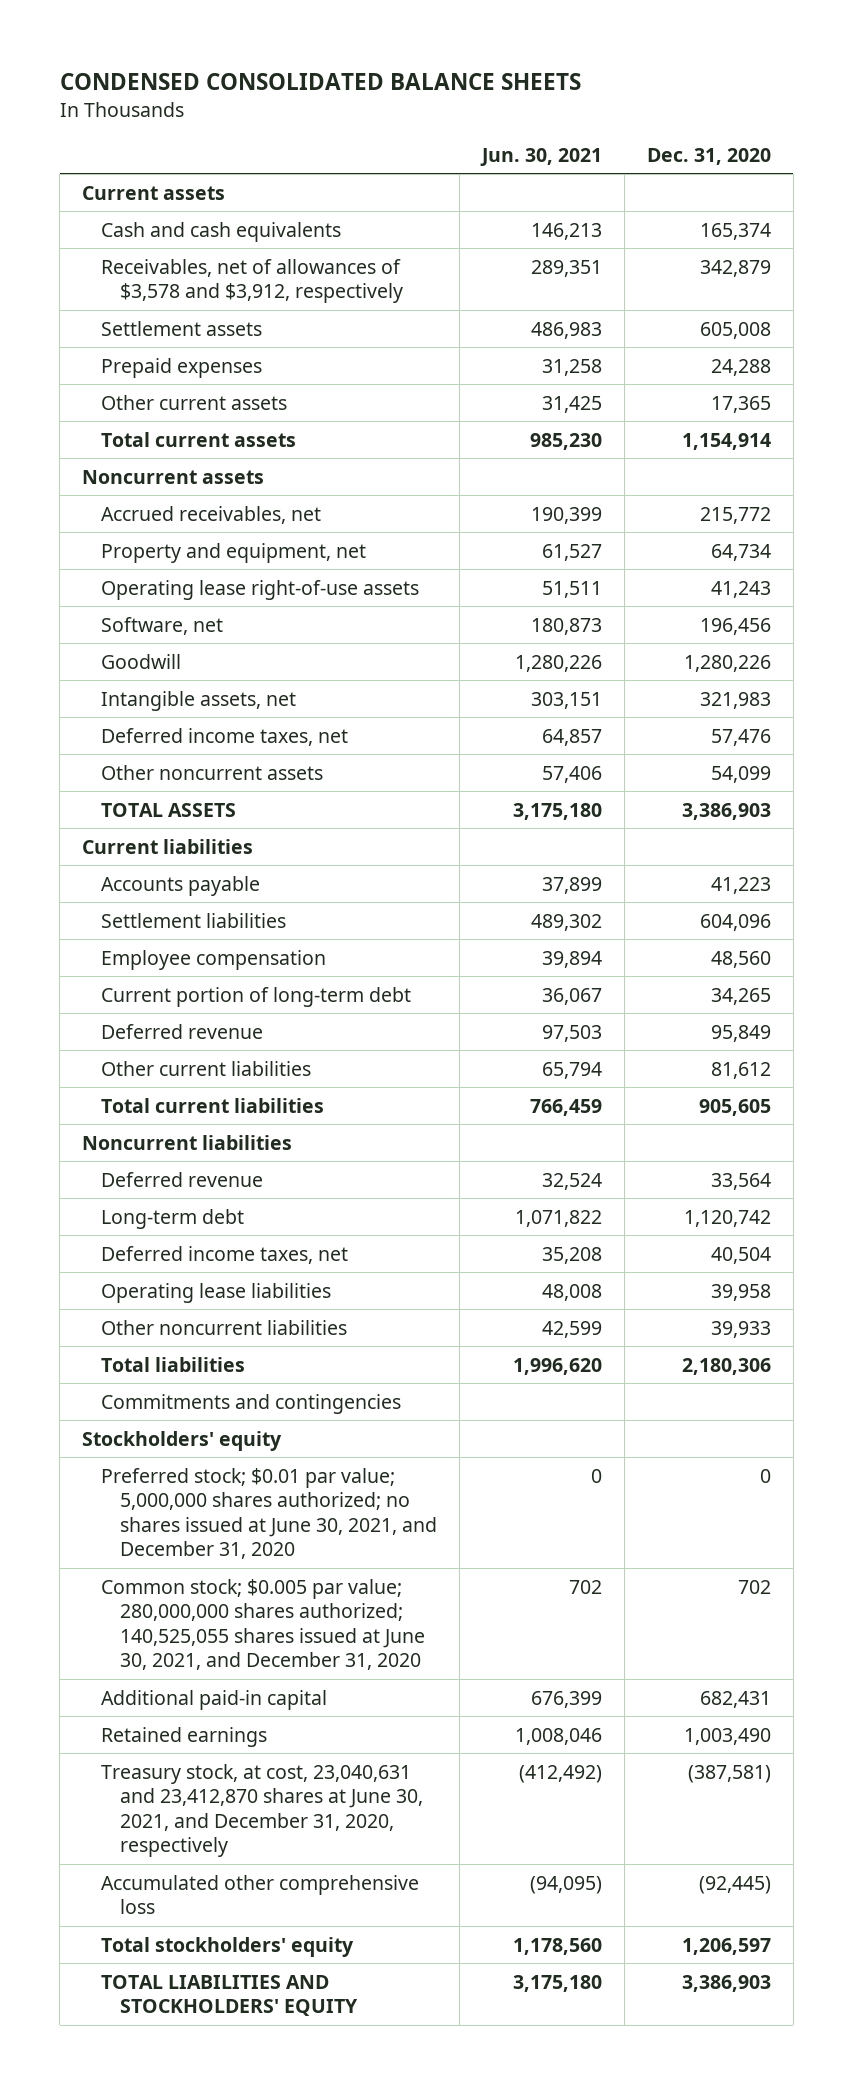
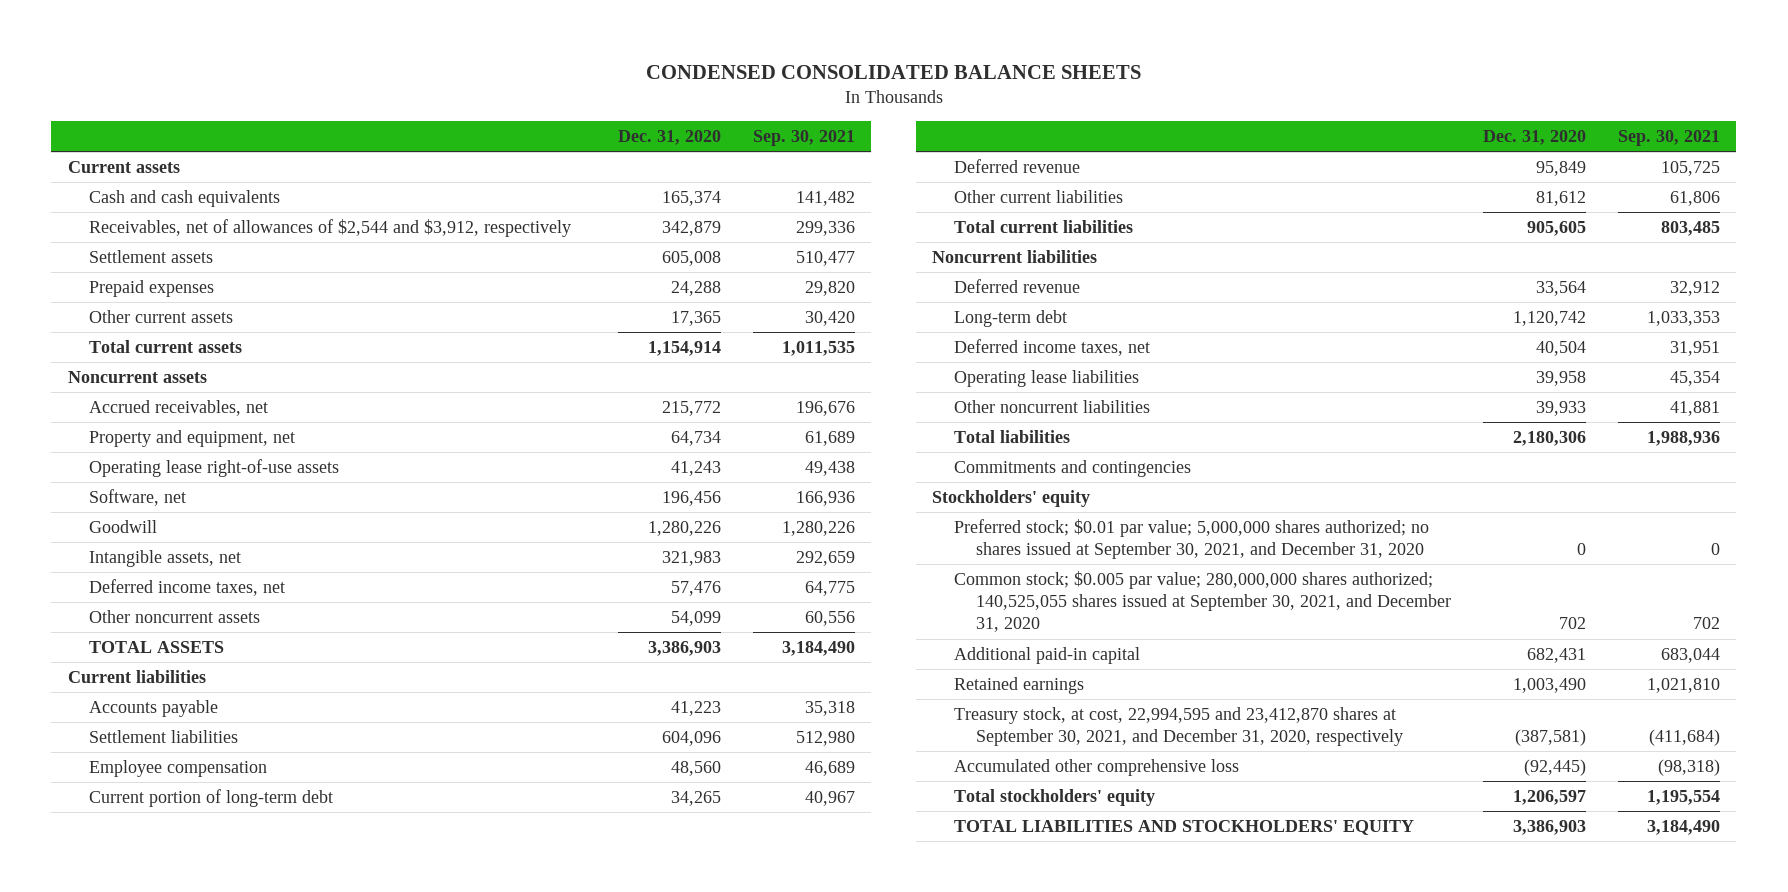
[479,148,602,167] Jun. 30, 2021 -> none
none -> [753,130,856,147] Sep. 30, 2021
[100,258,403,304] Receivables, net of allowances of $3,578 and $3,912, respectively -> [89,218,572,237] Receivables, net of allowances of $2,544 and $3,912, respectively
[100,1467,437,1560] Preferred stock; $0.01 par value; 5,000,000 shares authorized; no shares issued at June 30, 2021, and December 31, 2020 -> [953,518,1429,560] Preferred stock; $0.01 par value; 5,000,000 shares authorized; no shares issued at September 30, 2021, and December 31, 2020
[100,1578,425,1671] Common stock; $0.005 par value; 280,000,000 shares authorized; 140,525,055 shares issued at June 30, 2021, and December 31, 2020 -> [953,570,1451,633] Common stock; $0.005 par value; 280,000,000 shares authorized; 140,525,055 shares issued at September 30, 2021, and December 31, 2020
[100,1763,423,1858] Treasury stock, at cost, 23,040,631 and 23,412,870 shares at June 30, 2021, and December 31, 2020, respectively -> [953,706,1403,747] Treasury stock, at cost, 22,994,595 and 23,412,870 shares at September 30, 2021, and December 31, 2020, respectively

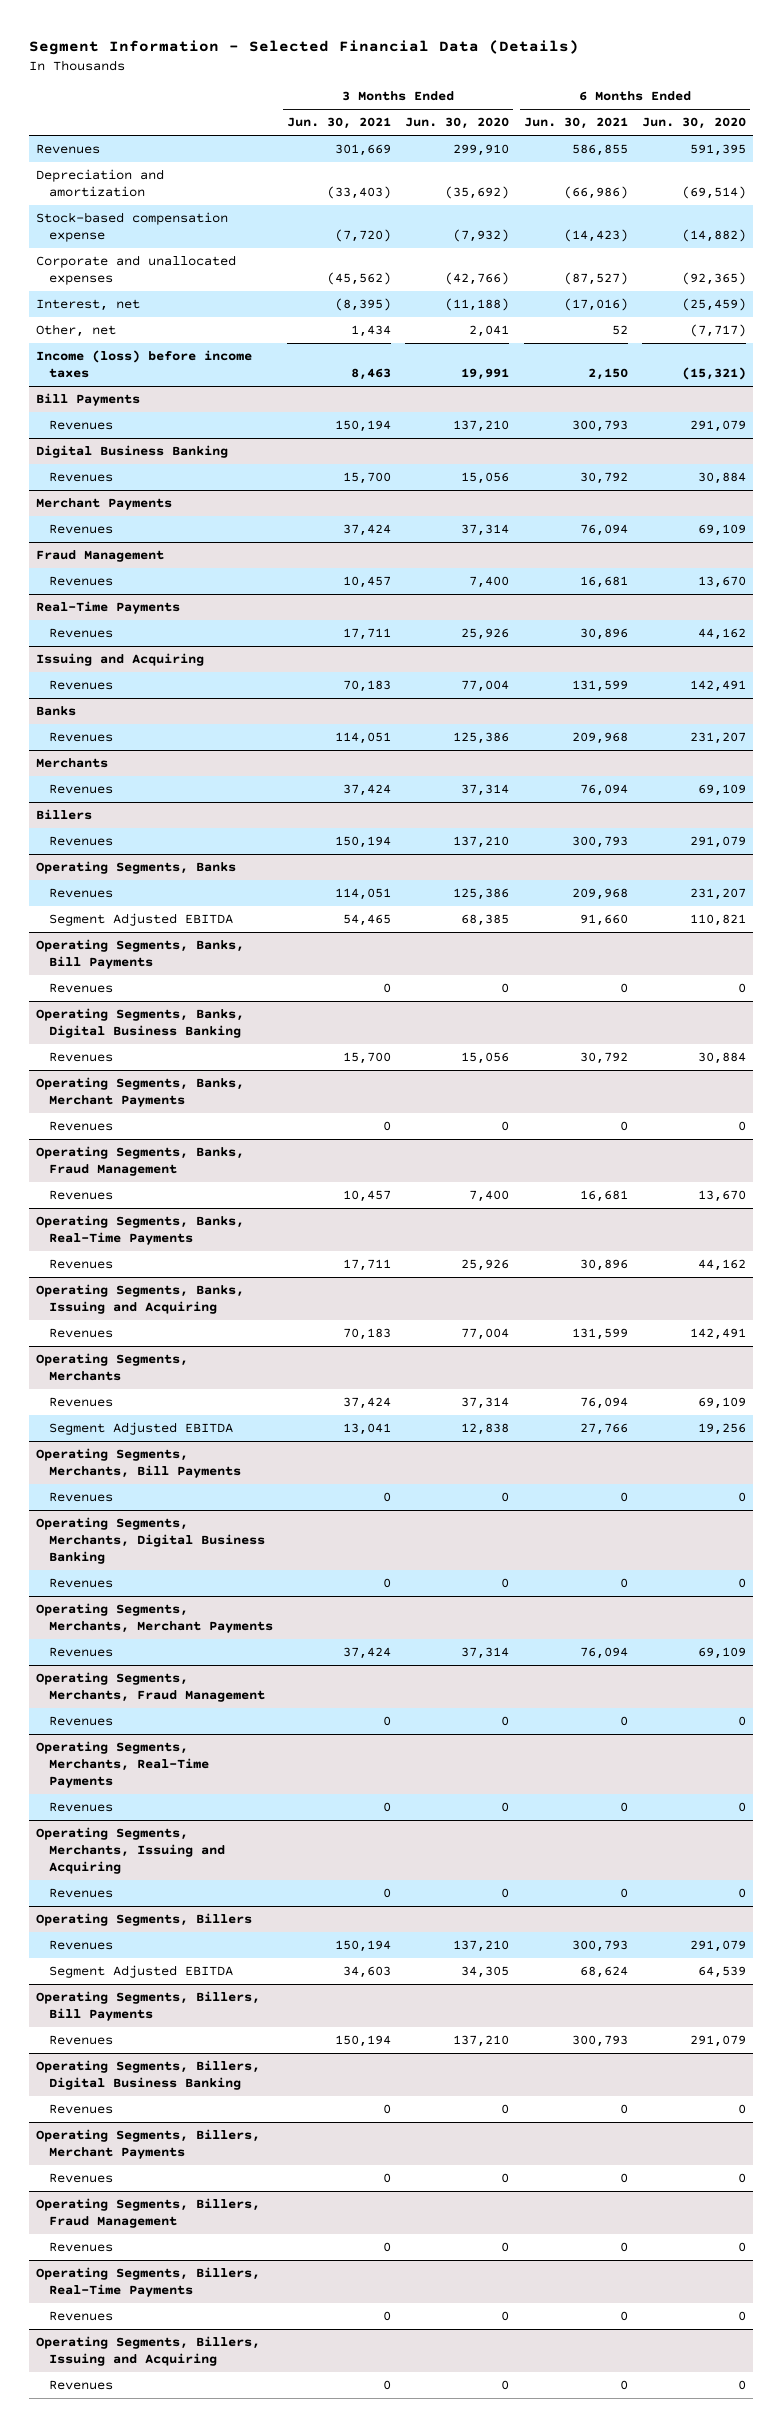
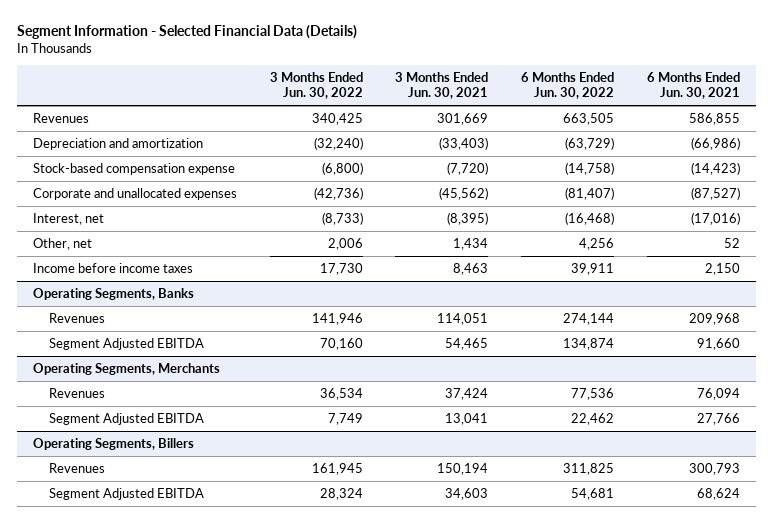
[405,117,510,130] Jun. 30, 2020 -> none
[641,117,746,130] Jun. 30, 2020 -> none
none -> [269,72,363,100] 3 Months Ended Jun. 30, 2022
none -> [520,72,614,100] 6 Months Ended Jun. 30, 2022
[36,393,141,407] Bill Payments -> none
[48,420,113,431] Revenues -> none
[36,445,229,459] Digital Business Banking -> none
[48,472,113,483] Revenues -> none
[36,498,173,511] Merchant Payments -> none
[48,524,113,535] Revenues -> none
[36,550,165,563] Fraud Management -> none
[48,576,113,587] Revenues -> none
[36,601,181,615] Real-Time Payments -> none
[48,628,113,639] Revenues -> none
[36,653,205,667] Issuing and Acquiring -> none
[48,680,113,691] Revenues -> none
[36,706,77,717] Banks -> none
[48,732,113,743] Revenues -> none
[36,758,109,769] Merchants -> none
[48,784,113,795] Revenues -> none
[36,809,93,821] Billers -> none
[48,836,113,847] Revenues -> none
[36,350,253,378] Income (loss) before income taxes -> [33,262,194,273] Income before income taxes
[36,939,245,969] Operating Segments, Banks, Bill Payments -> none
[48,983,113,994] Revenues -> none
[36,1008,245,1038] Operating Segments, Banks, Digital Business Banking -> none
[48,1052,113,1063] Revenues -> none
[36,1077,245,1107] Operating Segments, Banks, Merchant Payments -> none
[48,1121,113,1132] Revenues -> none
[36,1146,245,1176] Operating Segments, Banks, Fraud Management -> none
[48,1190,113,1201] Revenues -> none
[36,1215,245,1245] Operating Segments, Banks, Real-Time Payments -> none
[48,1259,113,1270] Revenues -> none
[36,1284,245,1314] Operating Segments, Banks, Issuing and Acquiring -> none
[48,1328,113,1339] Revenues -> none
[36,1448,241,1478] Operating Segments, Merchants, Bill Payments -> none
[48,1492,113,1503] Revenues -> none
[36,1517,265,1564] Operating Segments, Merchants, Digital Business Banking -> none
[48,1578,113,1589] Revenues -> none
[36,1603,273,1633] Operating Segments, Merchants, Merchant Payments -> none
[48,1647,113,1658] Revenues -> none
[36,1672,265,1702] Operating Segments, Merchants, Fraud Management -> none
[48,1716,113,1727] Revenues -> none
[36,1741,209,1788] Operating Segments, Merchants, Real-Time Payments -> none
[48,1802,113,1813] Revenues -> none
[36,1827,225,1874] Operating Segments, Merchants, Issuing and Acquiring -> none
[48,1888,113,1899] Revenues -> none
[36,1991,261,2021] Operating Segments, Billers, Bill Payments -> none
[48,2035,113,2046] Revenues -> none
[36,2060,261,2090] Operating Segments, Billers, Digital Business Banking -> none
[48,2104,113,2115] Revenues -> none
[36,2129,261,2159] Operating Segments, Billers, Merchant Payments -> none
[48,2173,113,2184] Revenues -> none
[36,2198,261,2228] Operating Segments, Billers, Fraud Management -> none
[48,2242,113,2253] Revenues -> none
[36,2267,261,2297] Operating Segments, Billers, Real-Time Payments -> none
[48,2311,113,2322] Revenues -> none
[36,2336,261,2366] Operating Segments, Billers, Issuing and Acquiring -> none
[48,2380,113,2391] Revenues -> none

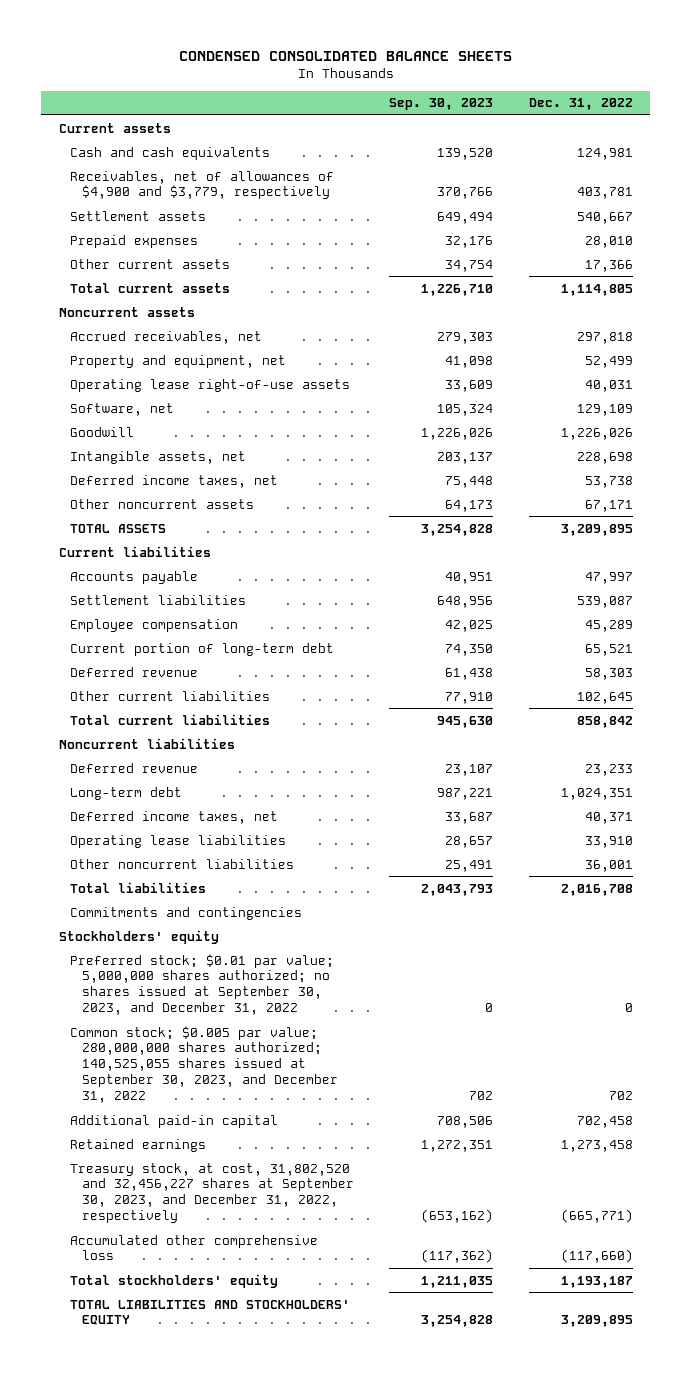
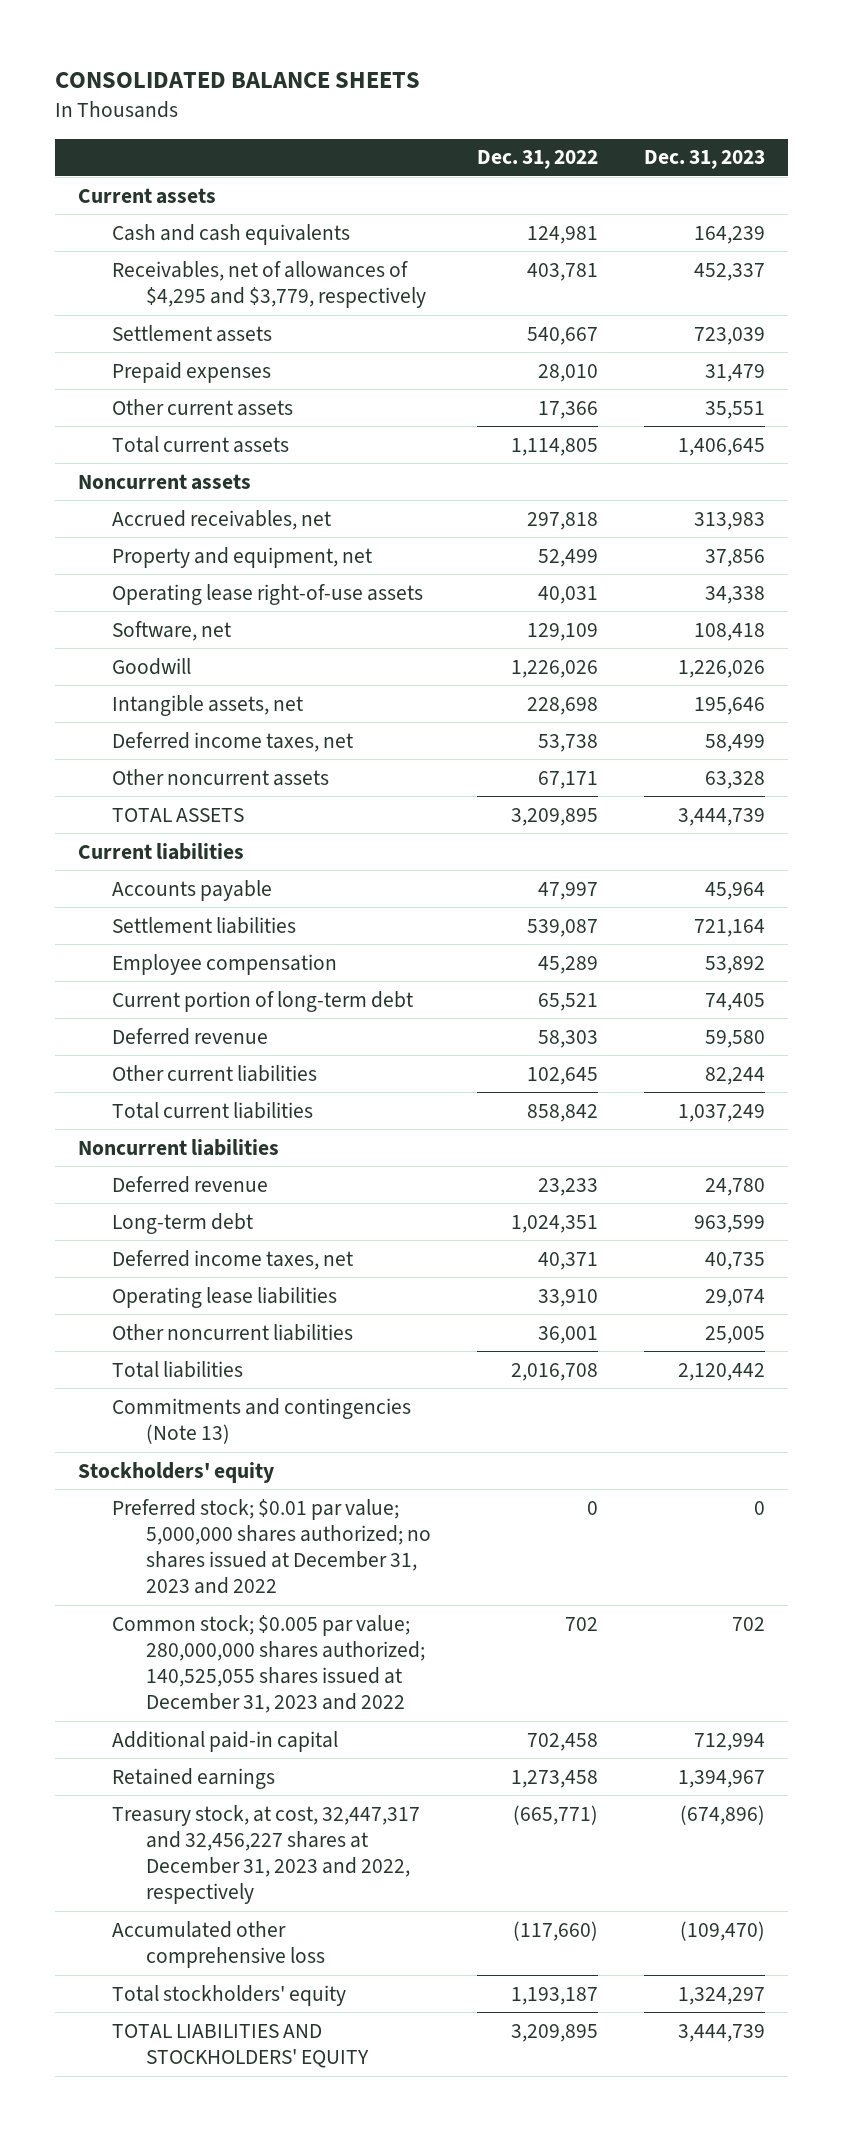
[178,50,512,61] CONDENSED CONSOLIDATED BALANCE SHEETS -> [54,72,420,89] CONSOLIDATED BALANCE SHEETS
[389,98,494,111] Sep. 30, 2023 -> none
none -> [644,150,766,170] Dec. 31, 2023
[70,170,335,200] Receivables, net of allowances of $4,900 and $3,779, respectively -> [111,260,427,308] Receivables, net of allowances of $4,295 and $3,779, respectively
[70,906,303,920] Commitments and contingencies -> [111,1397,411,1444] Commitments and contingencies (Note 13)
[70,953,335,1016] Preferred stock; $0.01 par value; 5,000,000 shares authorized; no shares issued at September 30, 2023, and December 31, 2022 -> [111,1498,432,1595] Preferred stock; $0.01 par value; 5,000,000 shares authorized; no shares issued at December 31, 2023 and 2022
[70,1025,338,1104] Common stock; $0.005 par value; 280,000,000 shares authorized; 140,525,055 shares issued at September 30, 2023, and December 31, 2022 -> [111,1614,426,1714] Common stock; $0.005 par value; 280,000,000 shares authorized; 140,525,055 shares issued at December 31, 2023 and 2022
[70,1162,354,1224] Treasury stock, at cost, 31,802,520 and 32,456,227 shares at September 30, 2023, and December 31, 2022, respectively -> [111,1804,420,1905] Treasury stock, at cost, 32,447,317 and 32,456,227 shares at December 31, 2023 and 2022, respectively

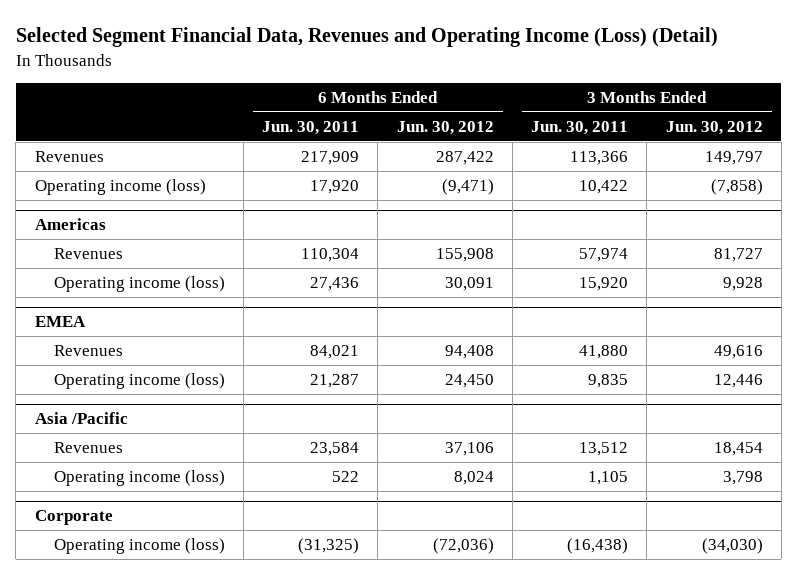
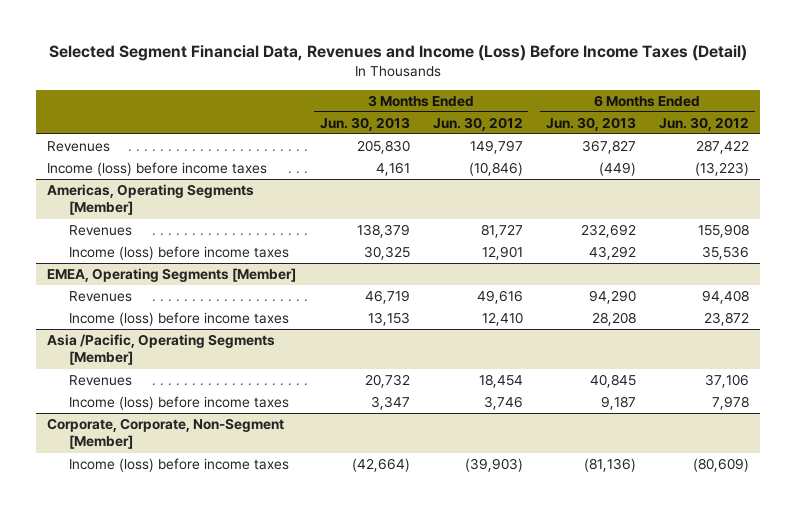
[15,27,718,48] Selected Segment Financial Data, Revenues and Operating Income (Loss) (Detail) -> [49,45,748,62] Selected Segment Financial Data, Revenues and Income (Loss) Before Income Taxes (Detail)
[262,121,360,136] Jun. 30, 2011 -> none
[531,121,629,136] Jun. 30, 2011 -> none
none -> [319,116,410,131] Jun. 30, 2013
none -> [545,116,636,131] Jun. 30, 2013
[34,179,206,196] Operating income (loss) -> none
[34,218,106,231] Americas -> none
none -> [47,161,268,176] Income (loss) before income taxes
none -> [47,183,255,216] Americas, Operating Segments [Member]
[53,276,225,293] Operating income (loss) -> none
[34,316,86,328] EMEA -> none
none -> [68,245,289,260] Income (loss) before income taxes
none -> [47,267,297,282] EMEA, Operating Segments [Member]
[53,373,225,390] Operating income (loss) -> none
[34,412,128,425] Asia /Pacific -> none
none -> [68,311,289,326] Income (loss) before income taxes
none -> [47,333,276,366] Asia /Pacific, Operating Segments [Member]
[53,470,225,487] Operating income (loss) -> none
[34,510,113,526] Corporate -> none
[53,538,225,555] Operating income (loss) -> none
none -> [68,395,289,410] Income (loss) before income taxes
none -> [47,417,285,450] Corporate, Corporate, Non-Segment [Member]
none -> [68,457,289,472] Income (loss) before income taxes

